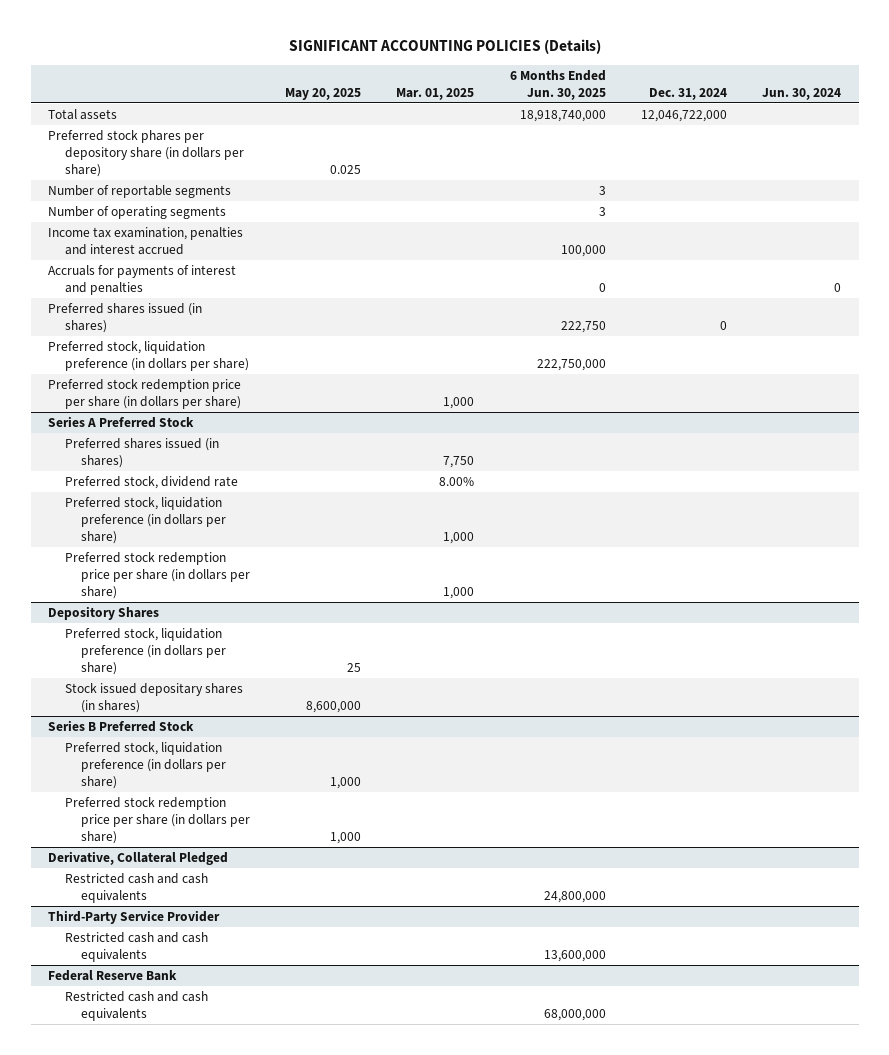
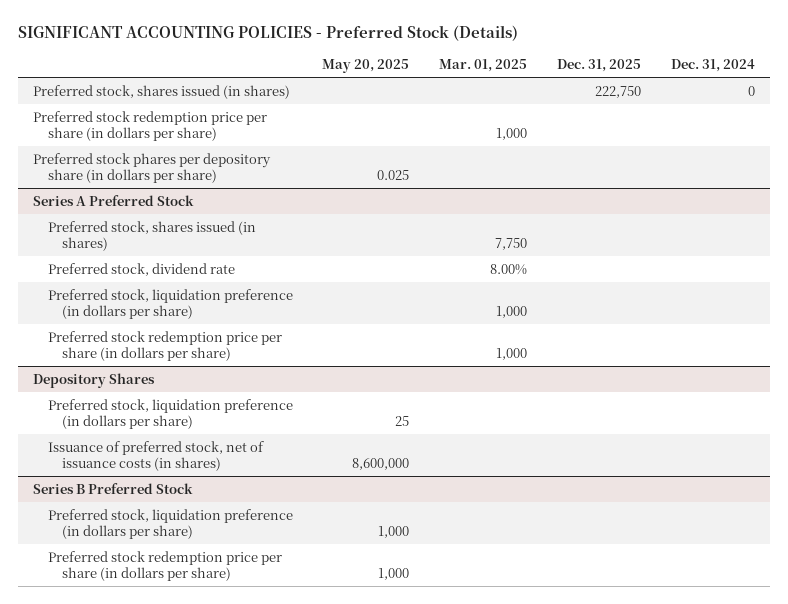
[288,39,601,55] SIGNIFICANT ACCOUNTING POLICIES (Details) -> [17,25,518,42] SIGNIFICANT ACCOUNTING POLICIES - Preferred Stock (Details)
[509,69,606,100] 6 Months Ended Jun. 30, 2025 -> none
[762,87,842,100] Jun. 30, 2024 -> none
none -> [557,58,642,72] Dec. 31, 2025
[48,108,118,120] Total assets -> none
[48,184,232,198] Number of reportable segments -> none
[48,205,227,219] Number of operating segments -> none
[48,226,244,255] Income tax examination, penalties and interest accrued -> none
[48,264,237,295] Accruals for payments of interest and penalties -> none
[48,340,249,371] Preferred stock, liquidation preference (in dollars per share) -> none
[48,302,203,333] Preferred shares issued (in shares) -> [32,84,290,99] Preferred stock, shares issued (in shares)
[48,129,244,177] Preferred stock phares per depository share (in dollars per share) -> [32,152,271,184] Preferred stock phares per depository share (in dollars per share)
[64,437,219,468] Preferred shares issued (in shares) -> [47,220,256,252] Preferred stock, shares issued (in shares)
[64,682,243,713] Stock issued depositary shares (in shares) -> [47,440,264,472] Issuance of preferred stock, net of issuance costs (in shares)
[48,850,229,865] Derivative, Collateral Pledged -> none
[64,872,208,903] Restricted cash and cash equivalents -> none
[48,909,221,924] Third-Party Service Provider -> none
[64,931,208,962] Restricted cash and cash equivalents -> none
[48,969,178,981] Federal Reserve Bank -> none
[64,990,208,1021] Restricted cash and cash equivalents -> none

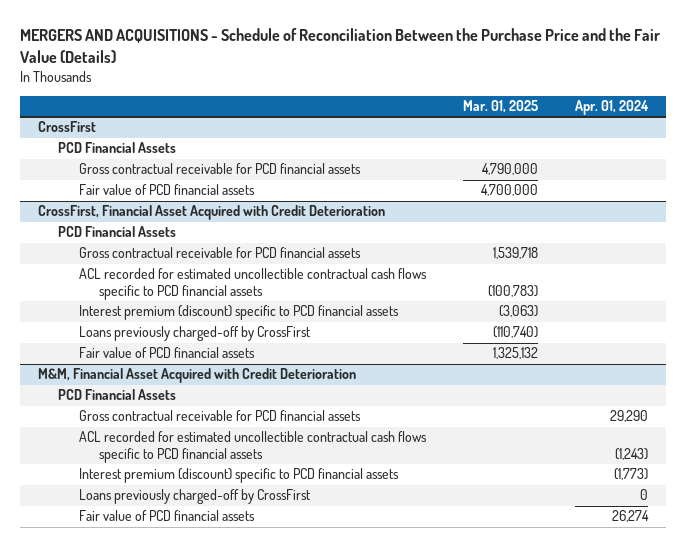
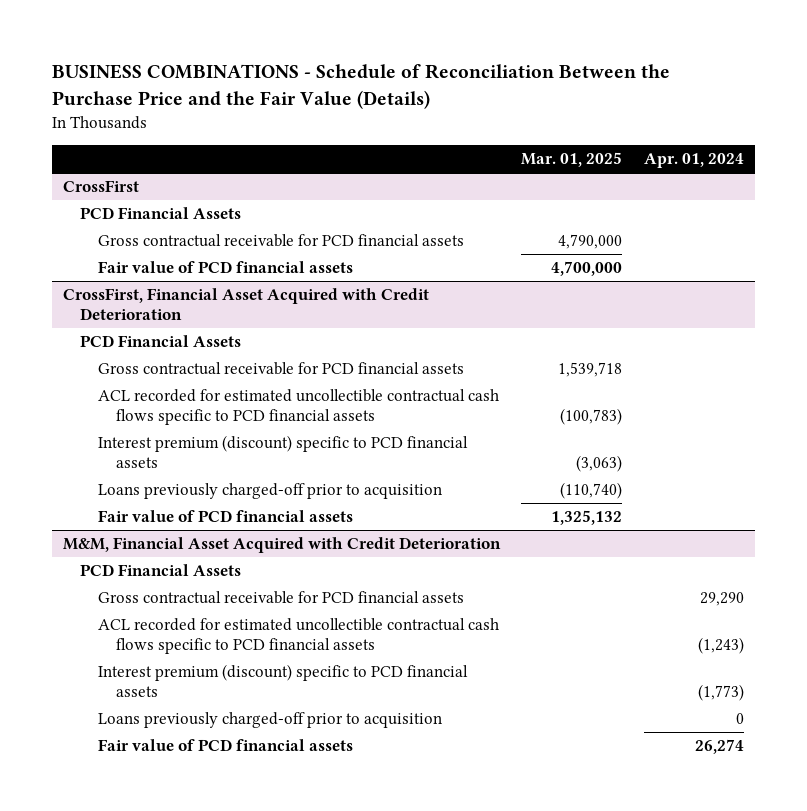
[19,28,660,63] MERGERS AND ACQUISITIONS - Schedule of Reconciliation Between the Purchase Price and the Fair Value (Details) -> [51,64,670,109] BUSINESS COMBINATIONS - Schedule of Reconciliation Between the Purchase Price and the Fair Value (Details)
[78,326,311,342] Loans previously charged-off by CrossFirst -> [98,483,443,500] Loans previously charged-off prior to acquisition
[78,489,311,505] Loans previously charged-off by CrossFirst -> [98,712,443,729] Loans previously charged-off prior to acquisition

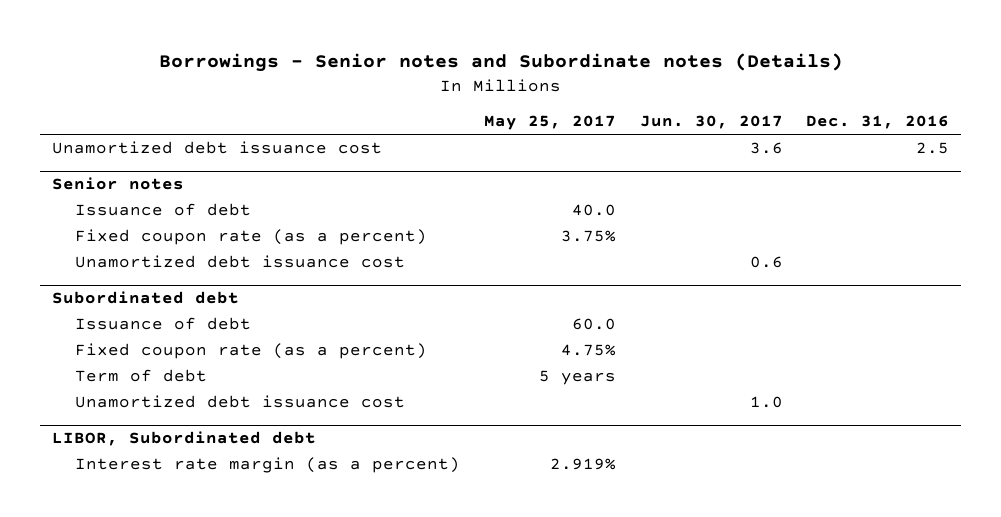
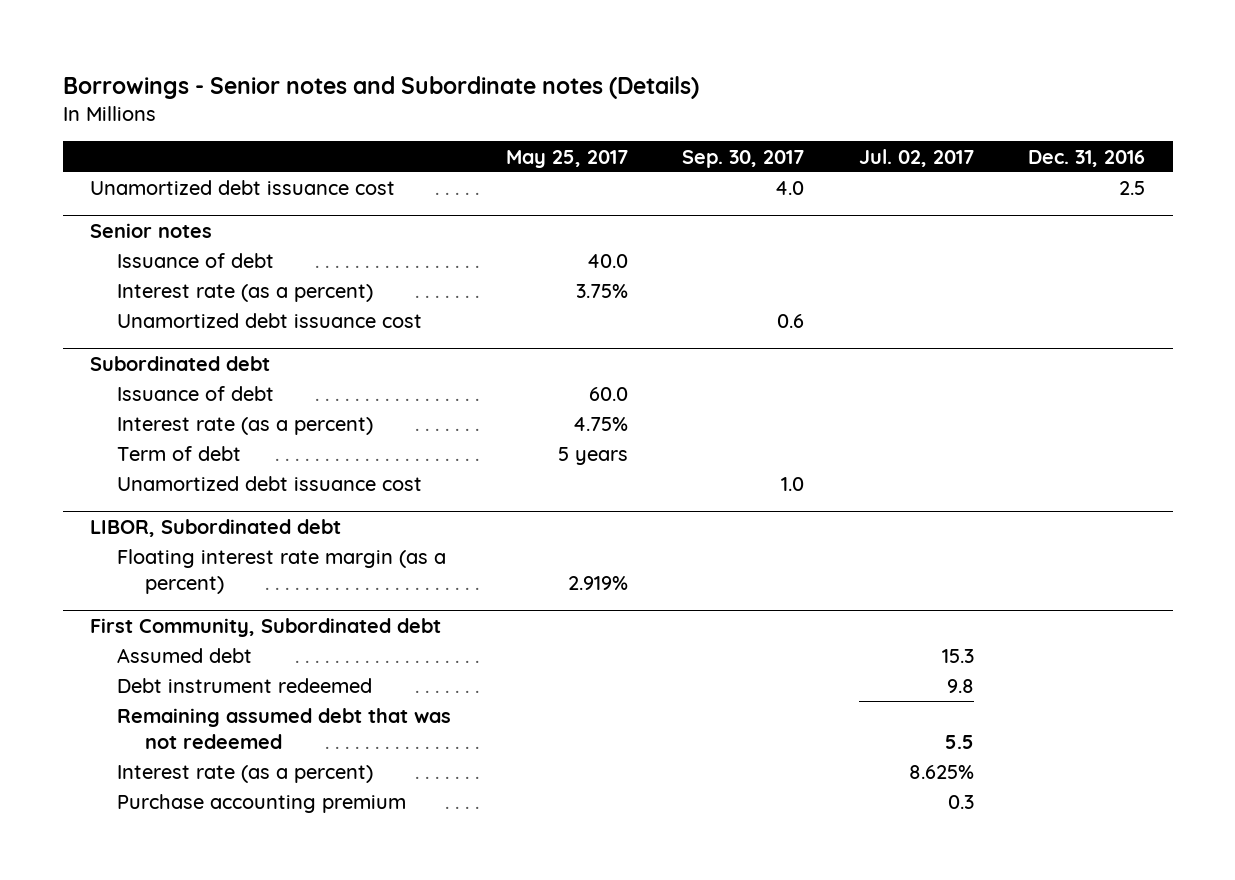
[639,115,783,130] Jun. 30, 2017 -> none
none -> [682,149,805,168] Sep. 30, 2017
none -> [858,148,974,167] Jul. 02, 2017
[75,228,428,245] Fixed coupon rate (as a percent) -> [117,284,374,303] Interest rate (as a percent)
[75,342,428,359] Fixed coupon rate (as a percent) -> [117,417,374,436] Interest rate (as a percent)
[75,456,461,473] Interest rate margin (as a percent) -> [117,549,447,594] Floating interest rate margin (as a percent)
none -> [89,618,441,638] First Community, Subordinated debt
none -> [117,648,253,664] Assumed debt
none -> [117,678,373,694] Debt instrument redeemed
none -> [117,708,452,749] Remaining assumed debt that was not redeemed
none -> [117,765,374,784] Interest rate (as a percent)
none -> [117,794,407,814] Purchase accounting premium

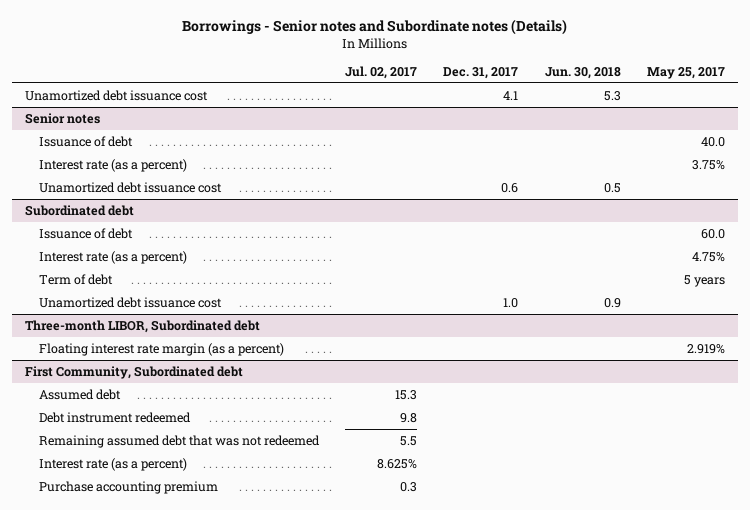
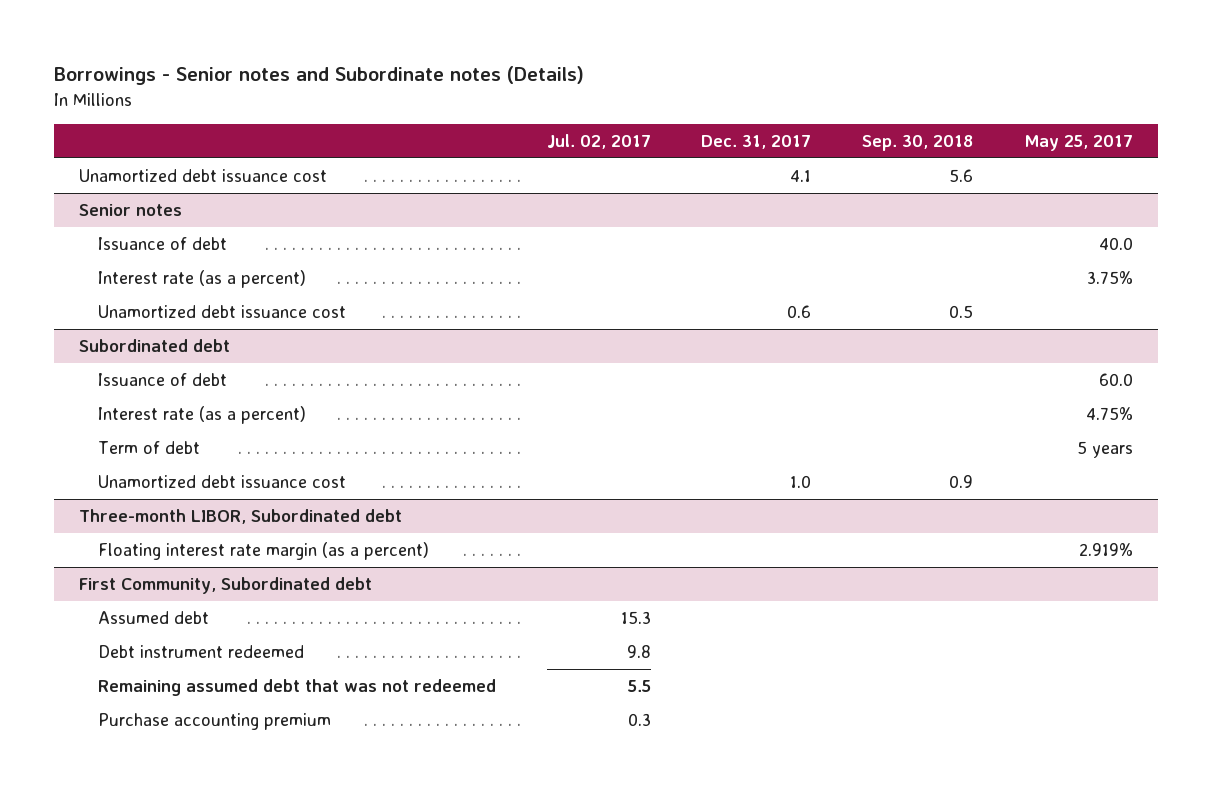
[544,66,621,79] Jun. 30, 2018 -> none
none -> [861,134,973,151] Sep. 30, 2018
[38,457,187,471] Interest rate (as a percent) -> none

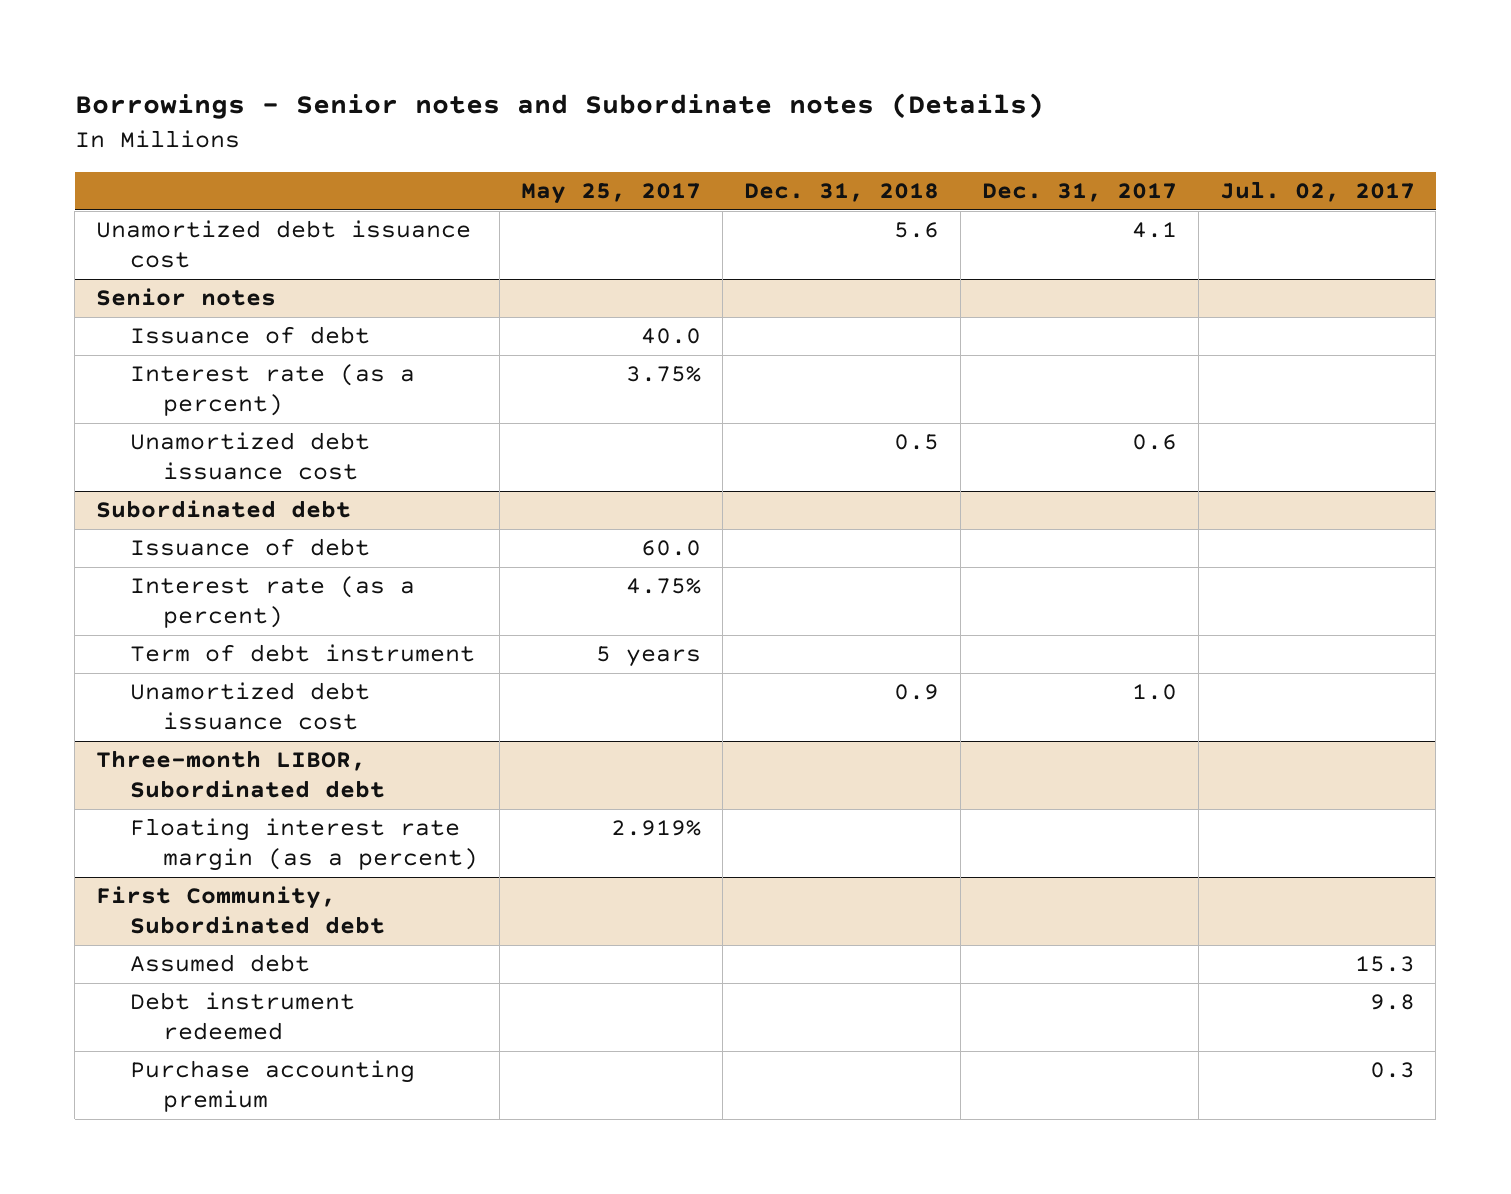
[861,134,973,151] Sep. 30, 2018 -> none
none -> [743,183,939,203] Dec. 31, 2018
[97,441,200,455] Term of debt -> [129,644,475,663] Term of debt instrument
[97,679,496,697] Remaining assumed debt that was not redeemed -> none

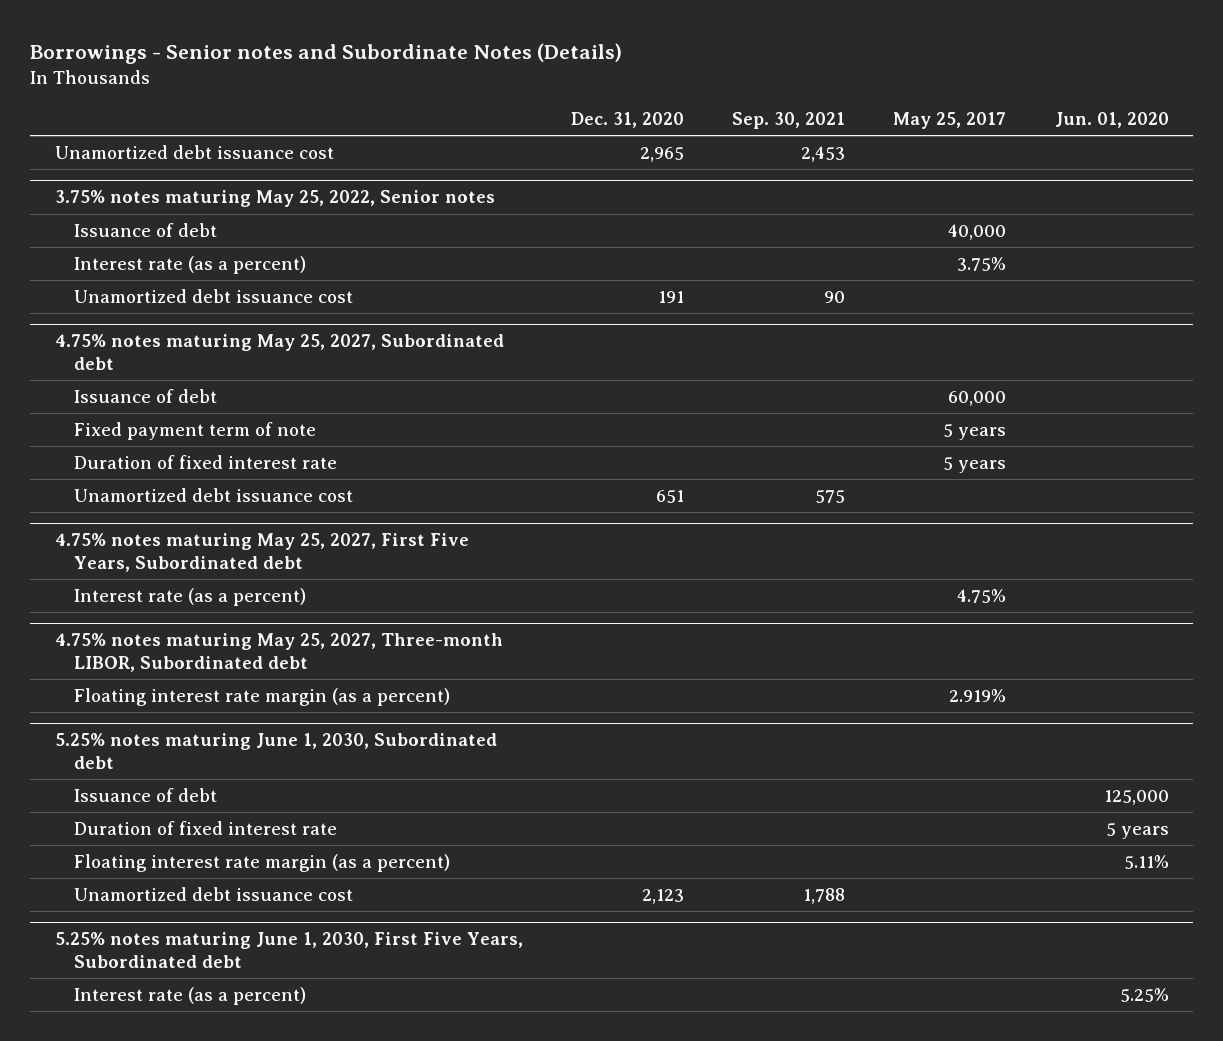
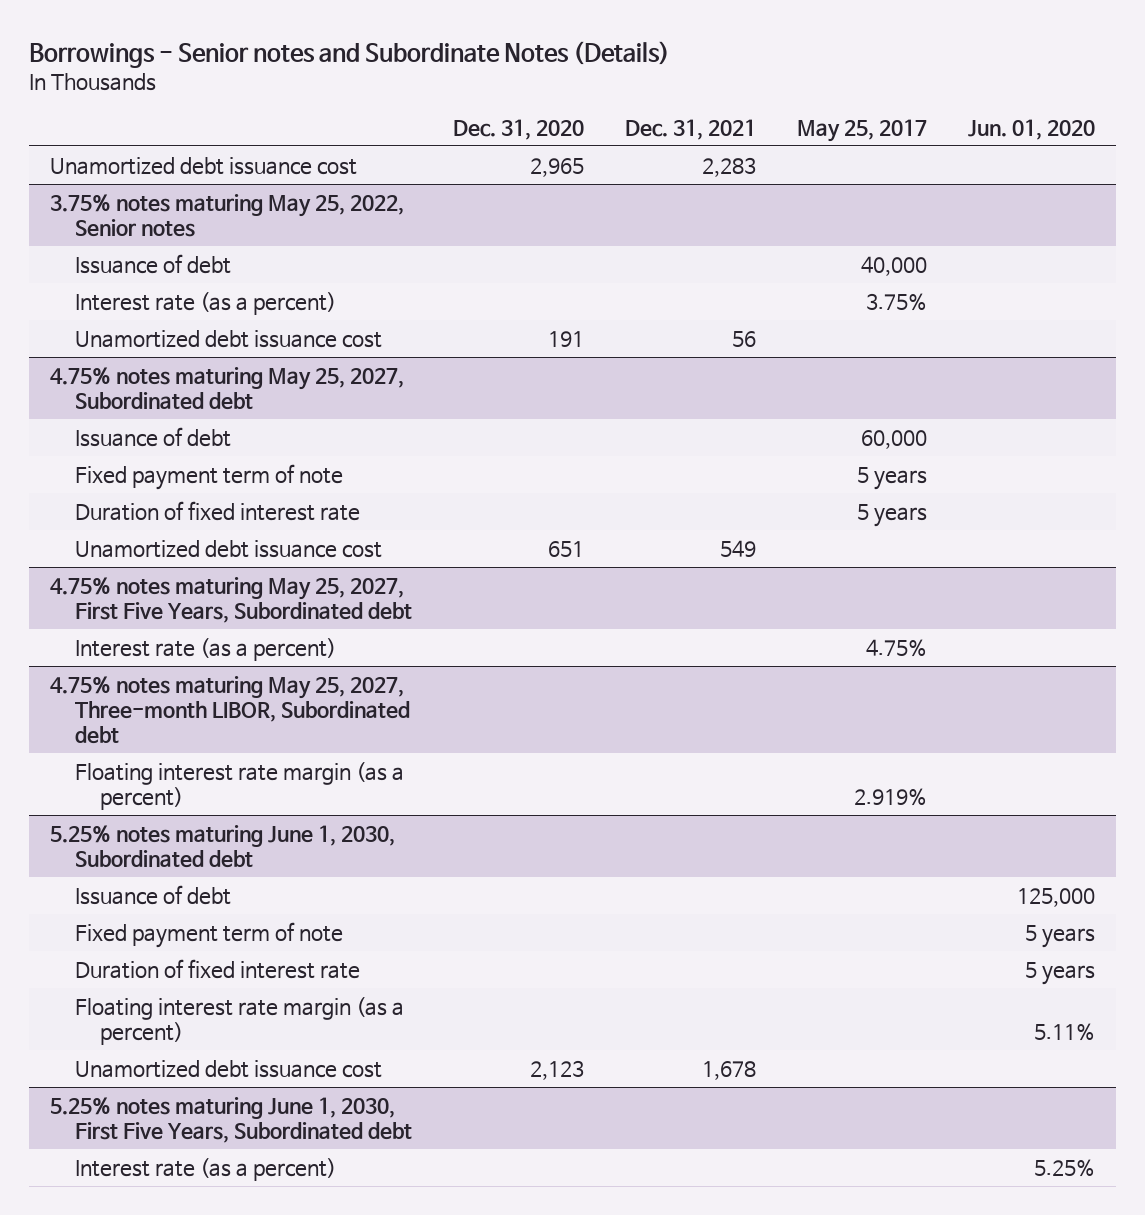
[732,112,846,130] Sep. 30, 2021 -> none
none -> [624,118,756,140] Dec. 31, 2021
none -> [74,921,343,948] Fixed payment term of note

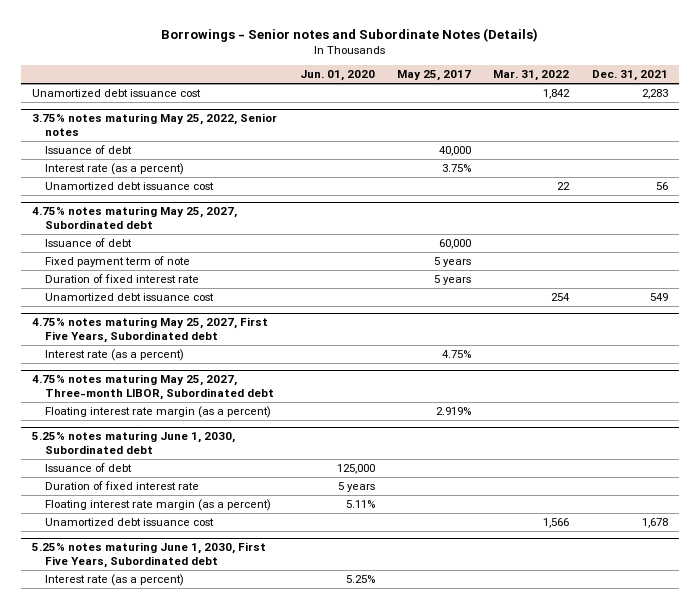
[452,118,584,140] Dec. 31, 2020 -> none
none -> [493,70,570,82] Mar. 31, 2022
[74,921,343,948] Fixed payment term of note -> none

